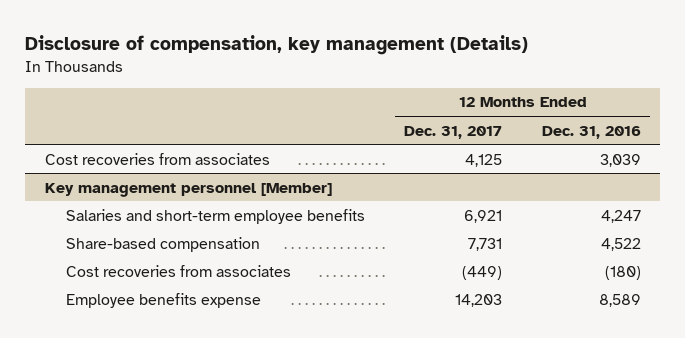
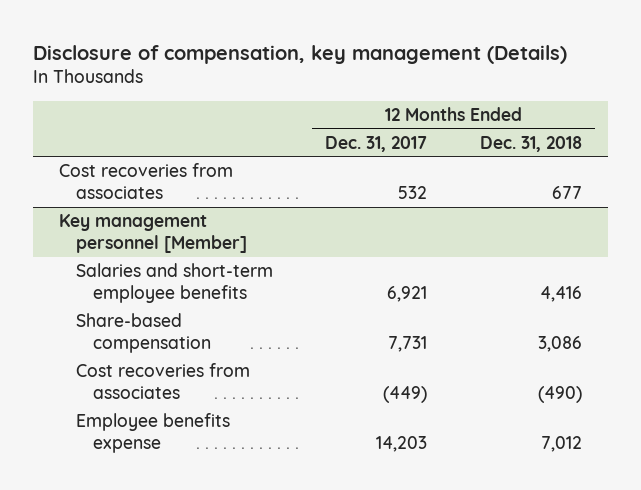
[541,125,641,139] Dec. 31, 2016 -> none
none -> [479,135,582,152] Dec. 31, 2018
[465,153,503,167] 4,125 -> [398,186,428,200] 532

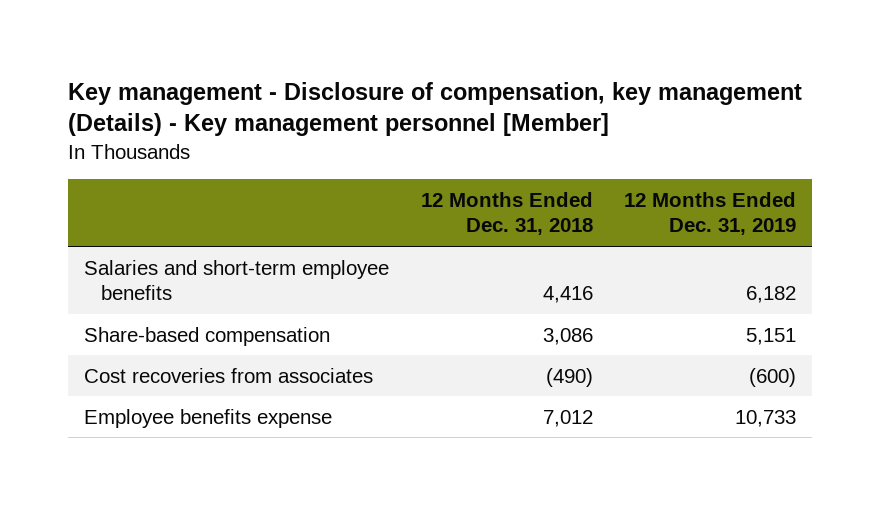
[32,44,567,64] Disclosure of compensation, key management (Details) -> [67,81,802,137] Key management - Disclosure of compensation, key management (Details) - Key management personnel [Member]
[325,135,428,152] Dec. 31, 2017 -> none
none -> [624,191,797,236] 12 Months Ended Dec. 31, 2019
[58,162,233,200] Cost recoveries from associates -> none
[58,213,248,254] Key management personnel [Member] -> none

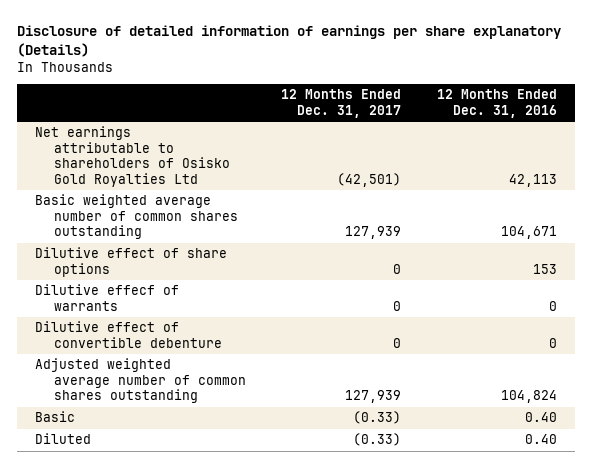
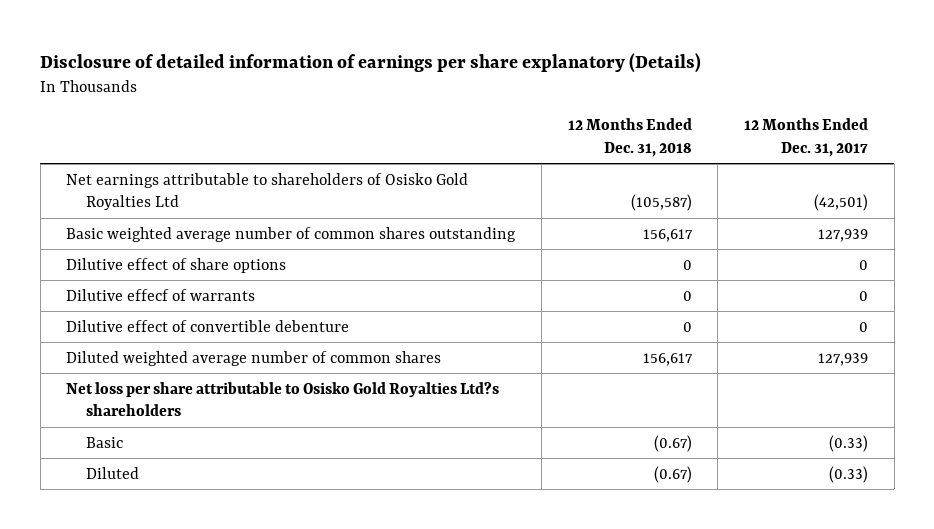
[437,89,558,118] 12 Months Ended Dec. 31, 2016 -> none
none -> [567,118,692,157] 12 Months Ended Dec. 31, 2018
[34,358,246,404] Adjusted weighted average number of common shares outstanding -> [66,350,442,366] Diluted weighted average number of common shares
none -> [66,381,500,416] Net loss per share attributable to Osisko Gold Royalties Ltd?s shareholders

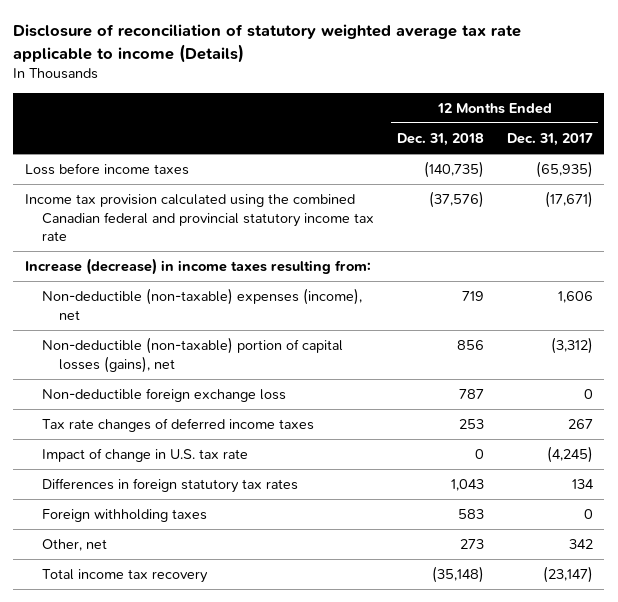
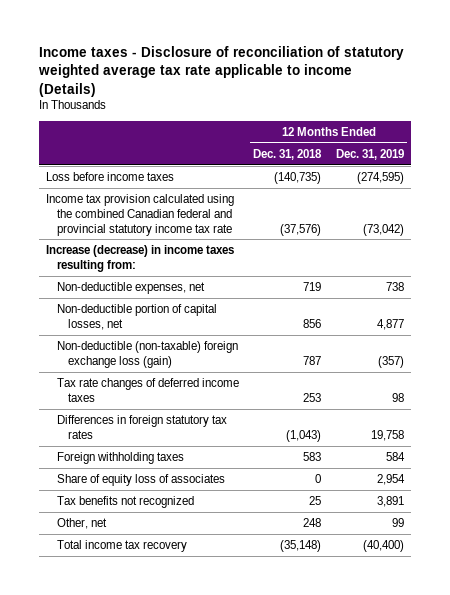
[13,24,522,63] Disclosure of reconciliation of statutory weighted average tax rate applicable to income (Details) -> [38,46,405,97] Income taxes - Disclosure of reconciliation of statutory weighted average tax rate applicable to income (Details)
[506,133,593,147] Dec. 31, 2017 -> none
none -> [335,148,404,160] Dec. 31, 2019
[42,288,363,320] Non-deductible (non-taxable) expenses (income), net -> [57,281,206,294] Non-deductible expenses, net
[42,337,344,373] Non-deductible (non-taxable) portion of capital losses (gains), net -> [57,303,218,330] Non-deductible portion of capital losses, net
[42,388,287,403] Non-deductible foreign exchange loss -> [57,340,239,368] Non-deductible (non-taxable) foreign exchange loss (gain)
[42,448,249,463] Impact of change in U.S. tax rate -> none
[450,479,484,492] 1,043 -> [286,429,322,442] (1,043)
none -> [57,473,226,486] Share of equity loss of associates
none -> [57,495,195,508] Tax benefits not recognized
[459,539,484,550] 273 -> [303,517,322,527] 248

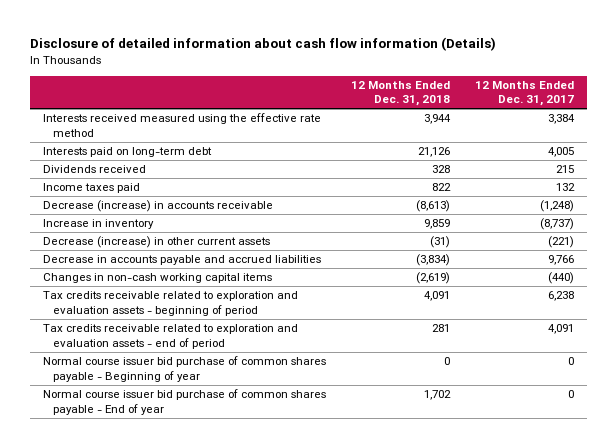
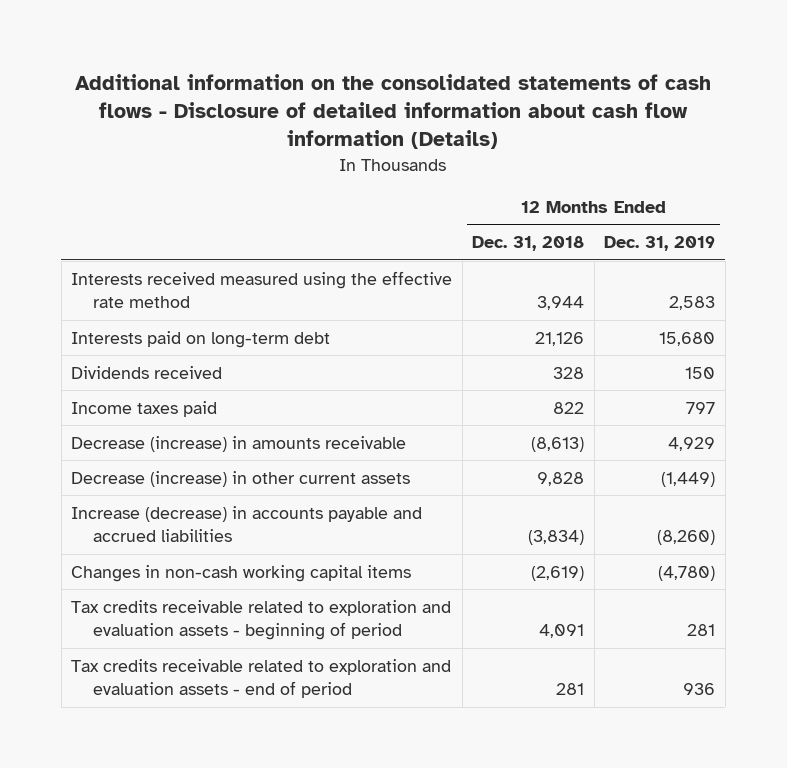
[29,37,496,52] Disclosure of detailed information about cash flow information (Details) -> [75,73,712,150] Additional information on the consolidated statements of cash flows - Disclosure of detailed information about cash flow information (Details)
[474,80,574,107] 12 Months Ended Dec. 31, 2017 -> none
none -> [604,236,716,252] Dec. 31, 2019
[42,219,154,230] Increase in inventory -> none
[42,200,273,213] Decrease (increase) in accounts receivable -> [71,435,407,452] Decrease (increase) in amounts receivable
[429,236,450,249] (31) -> [537,471,585,486] 9,828
[42,255,321,266] Decrease in accounts payable and accrued liabilities -> [71,505,423,543] Increase (decrease) in accounts payable and accrued liabilities
[42,356,326,382] Normal course issuer bid purchase of common shares payable - Beginning of year -> none
[42,389,326,415] Normal course issuer bid purchase of common shares payable - End of year -> none

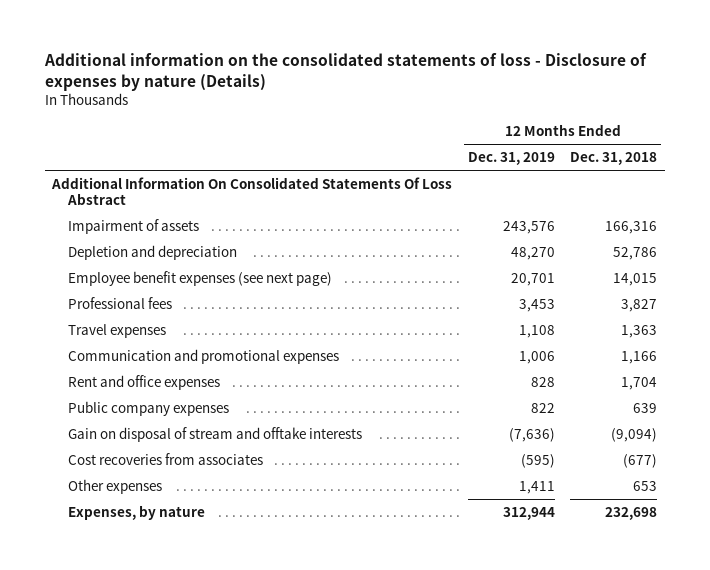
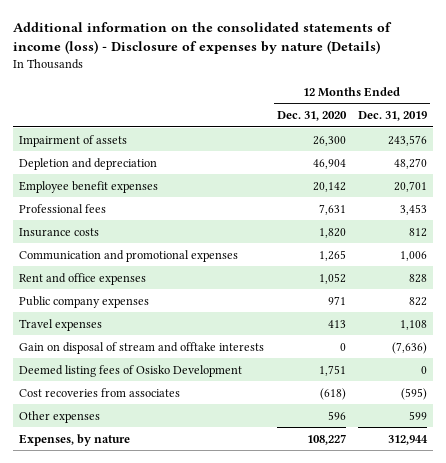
[43,52,647,91] Additional information on the consolidated statements of loss - Disclosure of expenses by nature (Details) -> [12,22,392,55] Additional information on the consolidated statements of income (loss) - Disclosure of expenses by nature (Details)
[570,152,658,166] Dec. 31, 2018 -> none
none -> [276,111,347,122] Dec. 31, 2020
[51,176,453,206] Additional Information On Consolidated Statements Of Loss Abstract -> none
[68,270,333,286] Employee benefit expenses (see next page) -> [19,180,159,193] Employee benefit expenses
none -> [19,227,100,237] Insurance costs
[68,323,167,338] Travel expenses -> [19,318,103,331] Travel expenses
none -> [19,364,243,377] Deemed listing fees of Osisko Development
[518,480,555,494] 1,411 -> [409,410,428,420] 599

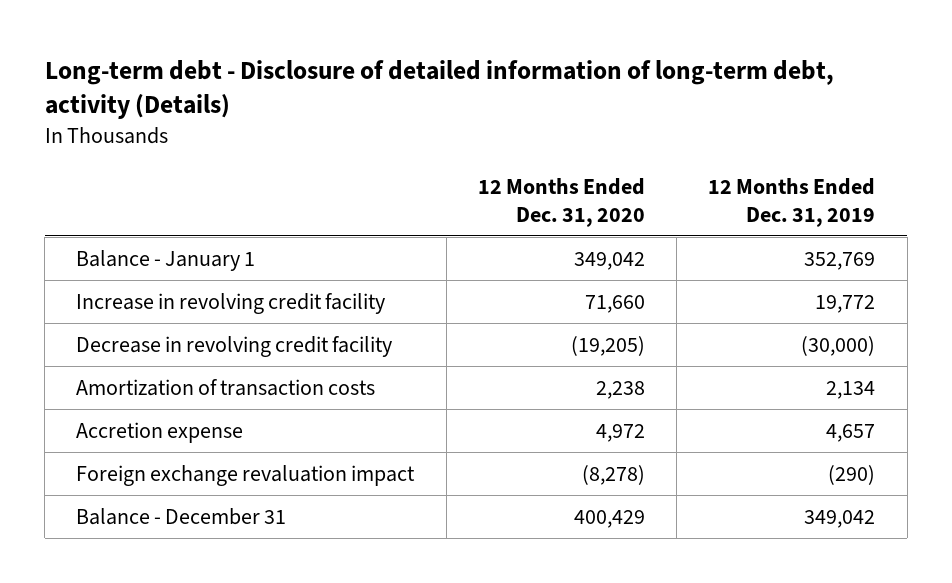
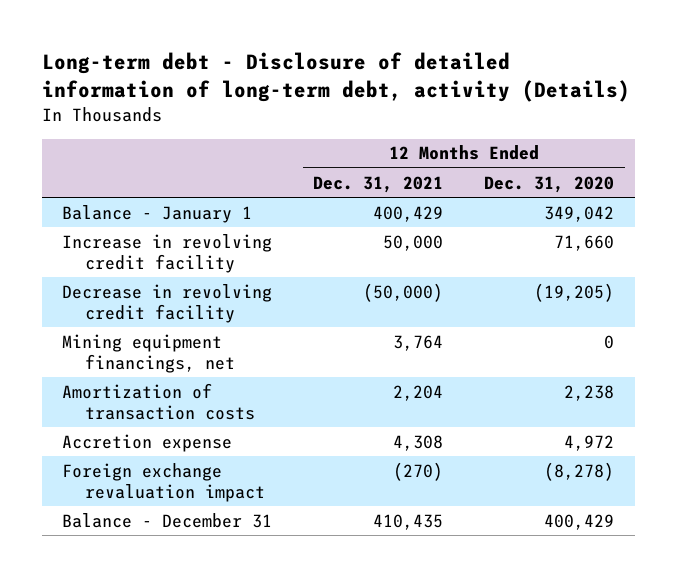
[708,177,876,227] 12 Months Ended Dec. 31, 2019 -> none
none -> [313,175,444,193] Dec. 31, 2021
none -> [62,333,236,373] Mining equipment financings, net

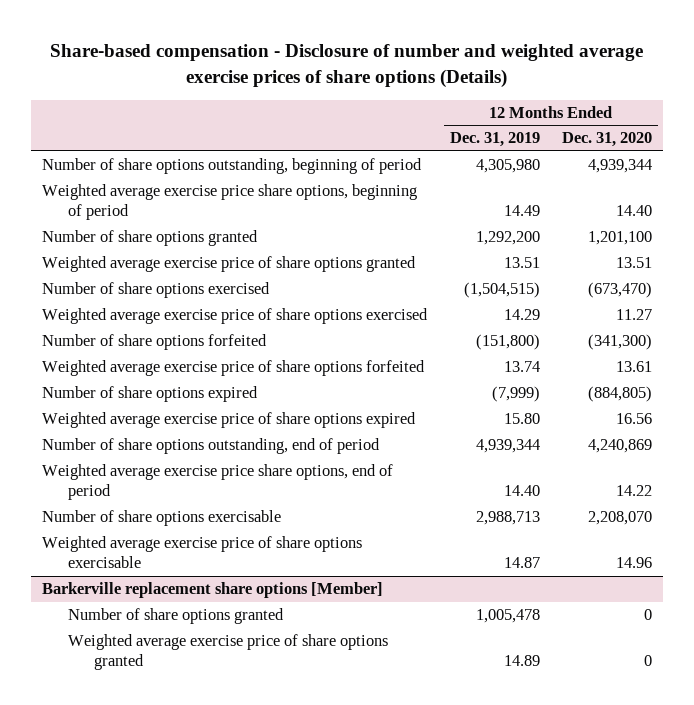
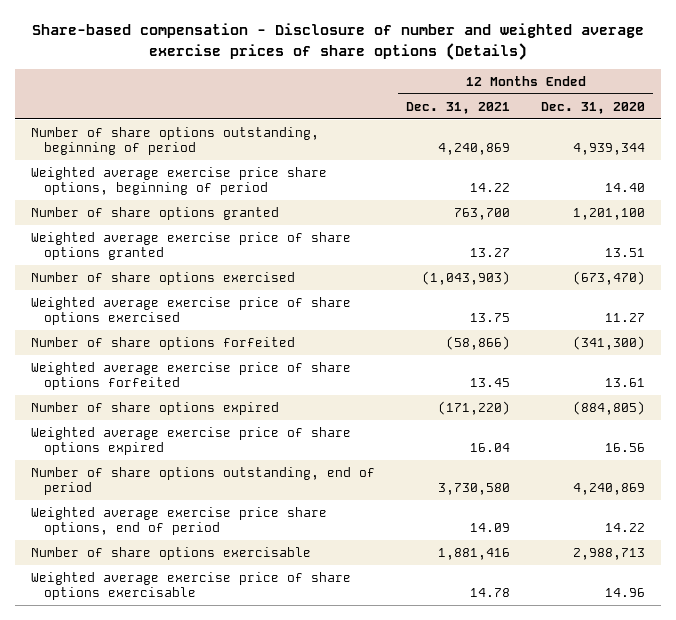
[449,132,540,148] Dec. 31, 2019 -> none
none -> [406,101,511,114] Dec. 31, 2021
[588,511,653,526] 2,208,070 -> [573,548,646,561] 2,988,713
[42,582,384,599] Barkerville replacement share options [Member] -> none
[68,608,285,625] Number of share options granted -> none
[68,634,389,671] Weighted average exercise price of share options granted -> none

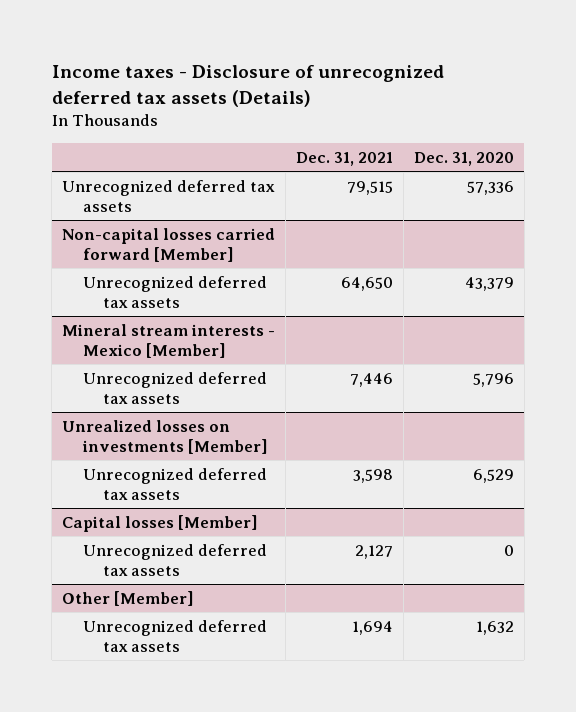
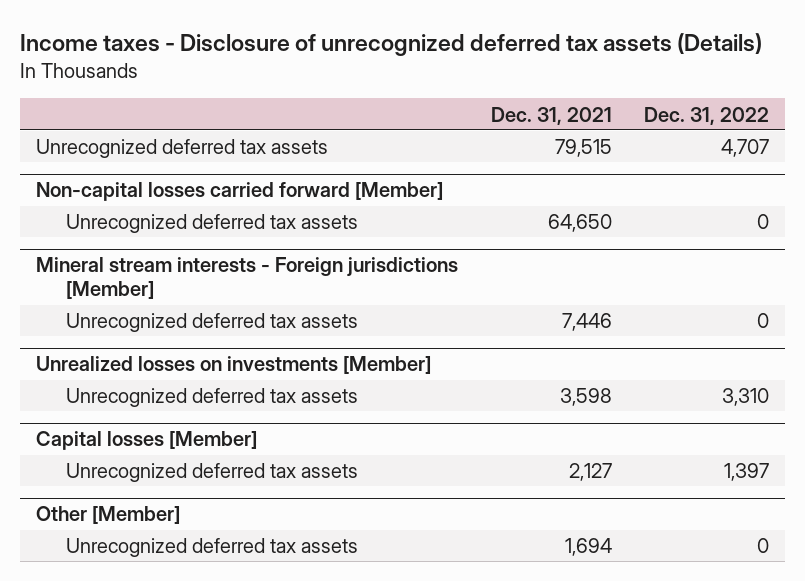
[413,151,514,166] Dec. 31, 2020 -> none
none -> [643,106,769,125] Dec. 31, 2022
[62,323,276,358] Mineral stream interests - Mexico [Member] -> [36,257,459,300] Mineral stream interests - Foreign jurisdictions [Member]

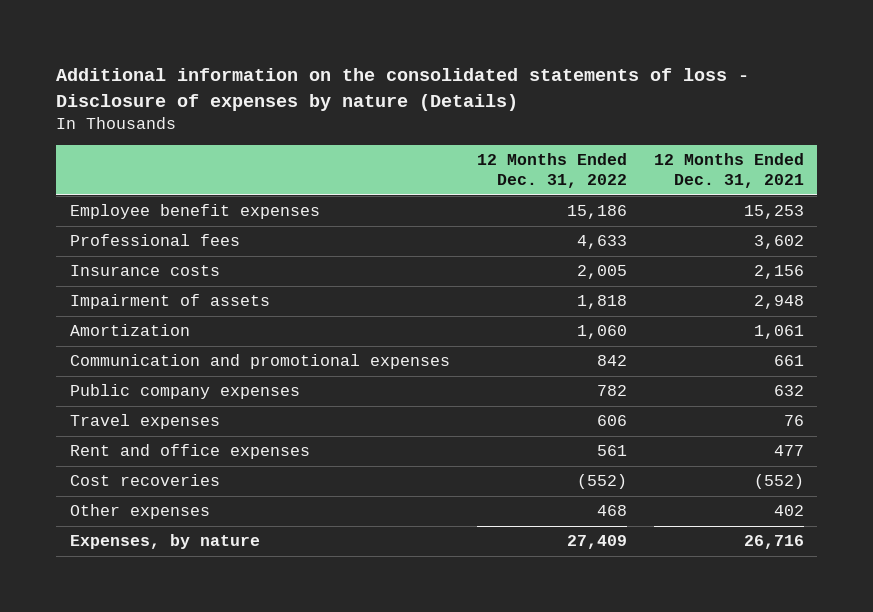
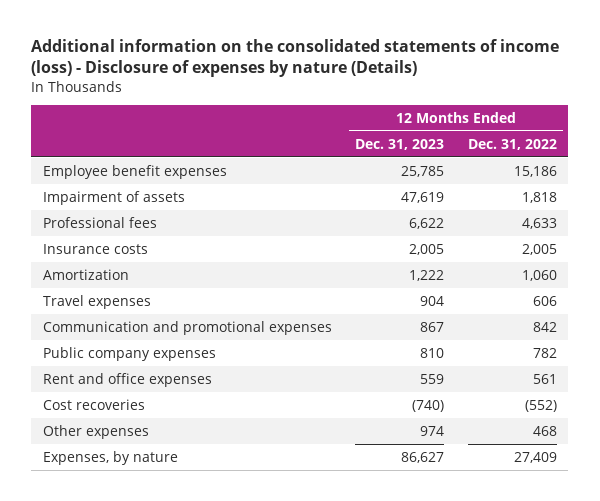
[56,68,750,111] Additional information on the consolidated statements of loss - Disclosure of expenses by nature (Details) -> [31,39,560,78] Additional information on the consolidated statements of income (loss) - Disclosure of expenses by nature (Details)
[653,153,804,189] 12 Months Ended Dec. 31, 2021 -> none
none -> [355,138,445,150] Dec. 31, 2023
[69,294,270,310] Impairment of assets -> [42,190,185,205] Impairment of assets
[69,414,220,430] Travel expenses -> [42,294,151,309] Travel expenses

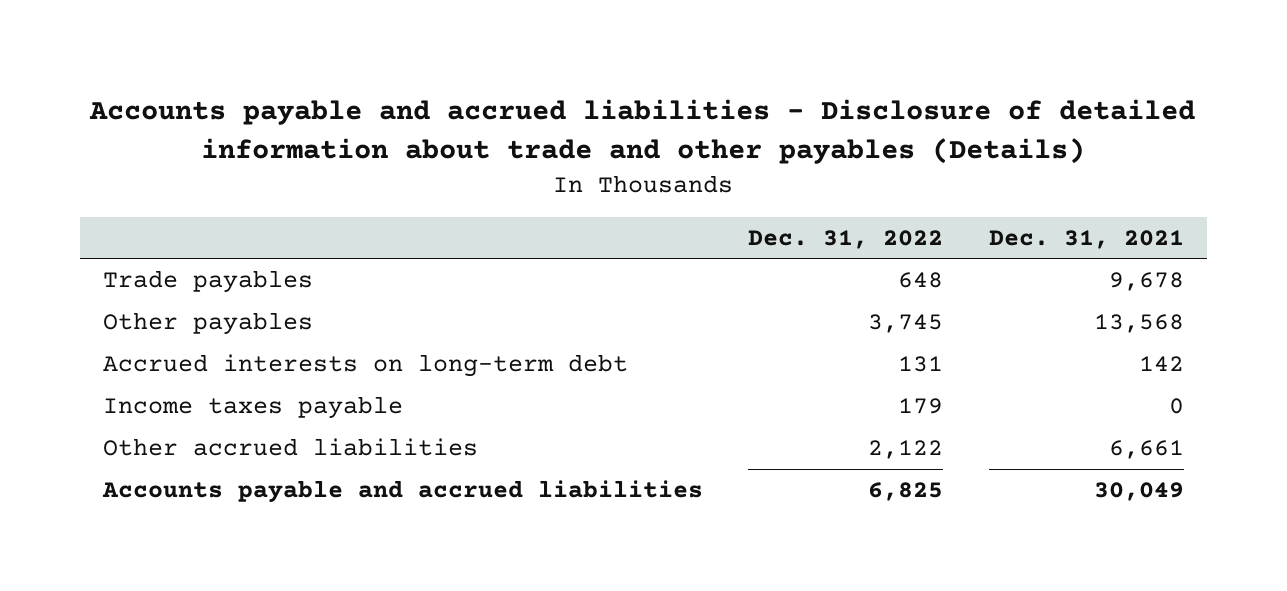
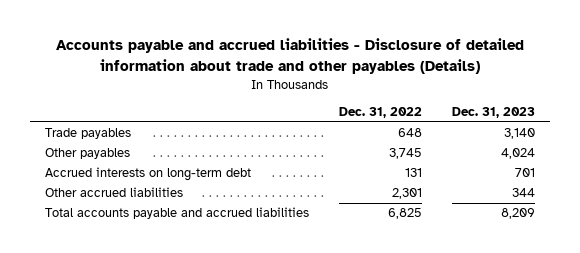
[988,229,1184,249] Dec. 31, 2021 -> none
none -> [451,107,535,119] Dec. 31, 2023
[102,396,403,420] Income taxes payable -> none
[868,440,944,460] 2,122 -> [391,188,422,200] 2,301
[101,480,703,504] Accounts payable and accrued liabilities -> [44,207,309,220] Total accounts payable and accrued liabilities

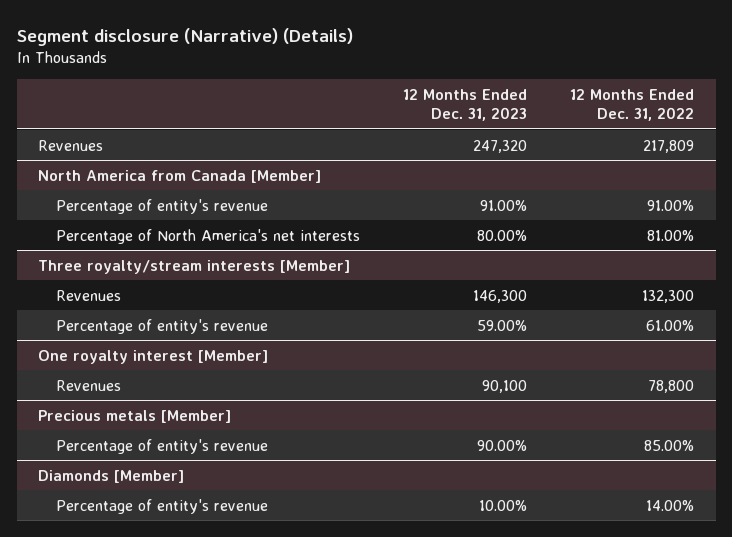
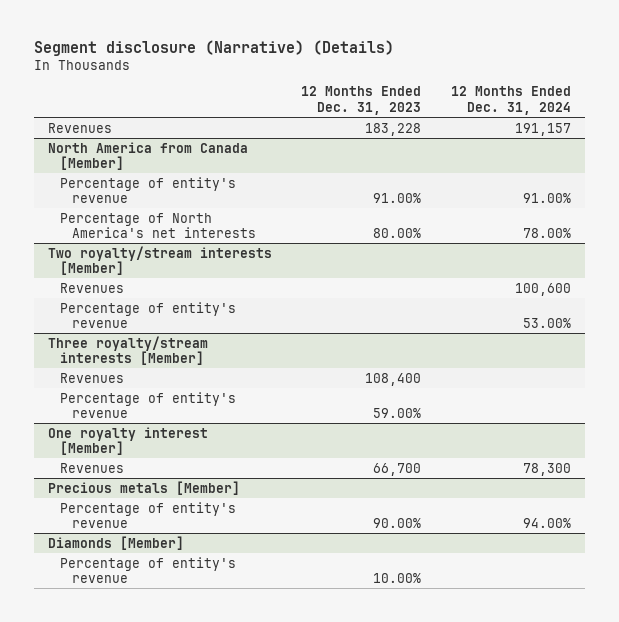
[570,88,695,122] 12 Months Ended Dec. 31, 2022 -> none
none -> [450,86,571,115] 12 Months Ended Dec. 31, 2024
[473,139,528,153] 247,320 -> [365,122,422,136] 183,228
none -> [48,245,273,275] Two royalty/stream interests [Member]
none -> [60,282,125,293] Revenues
none -> [60,301,237,328] Percentage of entity's revenue
[473,289,528,303] 146,300 -> [365,372,422,386] 108,400
[482,379,528,393] 90,100 -> [373,462,422,476] 66,700

